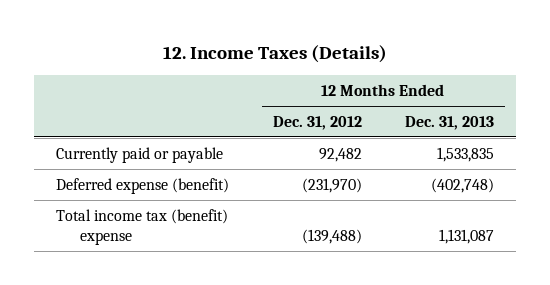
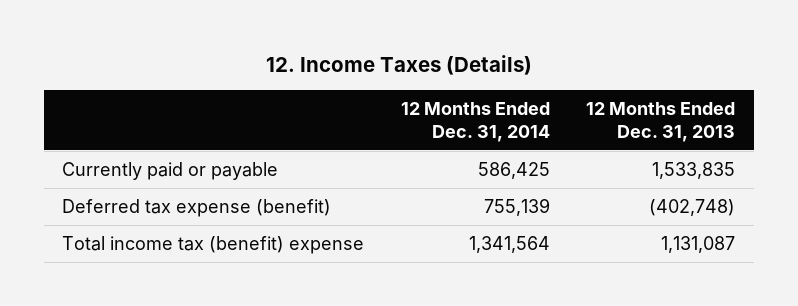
[272,115,362,130] Dec. 31, 2012 -> none
none -> [400,101,550,142] 12 Months Ended Dec. 31, 2014
[56,177,230,194] Deferred expense (benefit) -> [62,199,332,218] Deferred tax expense (benefit)

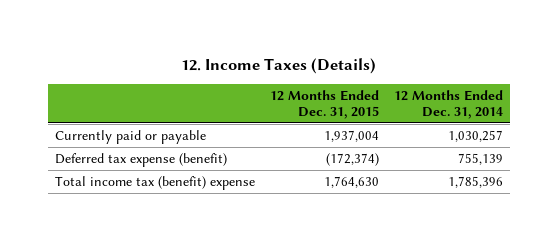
[586,101,736,142] 12 Months Ended Dec. 31, 2013 -> none
none -> [270,89,380,120] 12 Months Ended Dec. 31, 2015
[477,162,550,180] 586,425 -> [447,129,503,142] 1,030,257
[468,236,550,254] 1,341,564 -> [447,175,503,188] 1,785,396

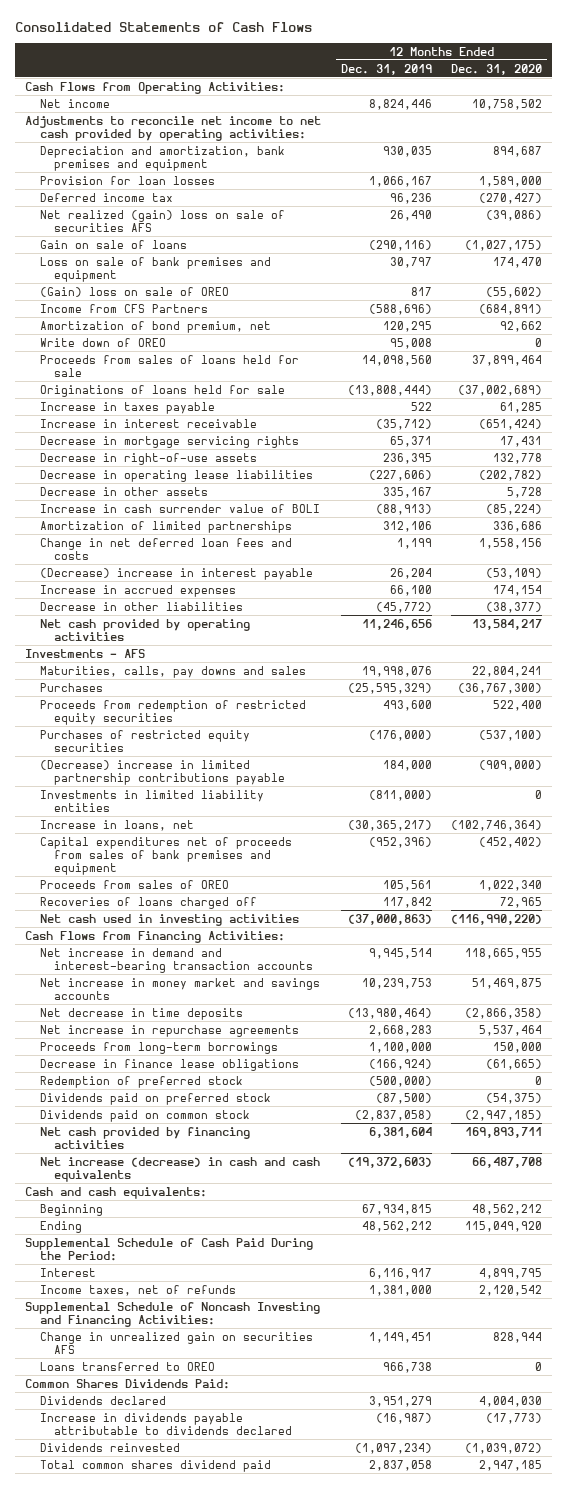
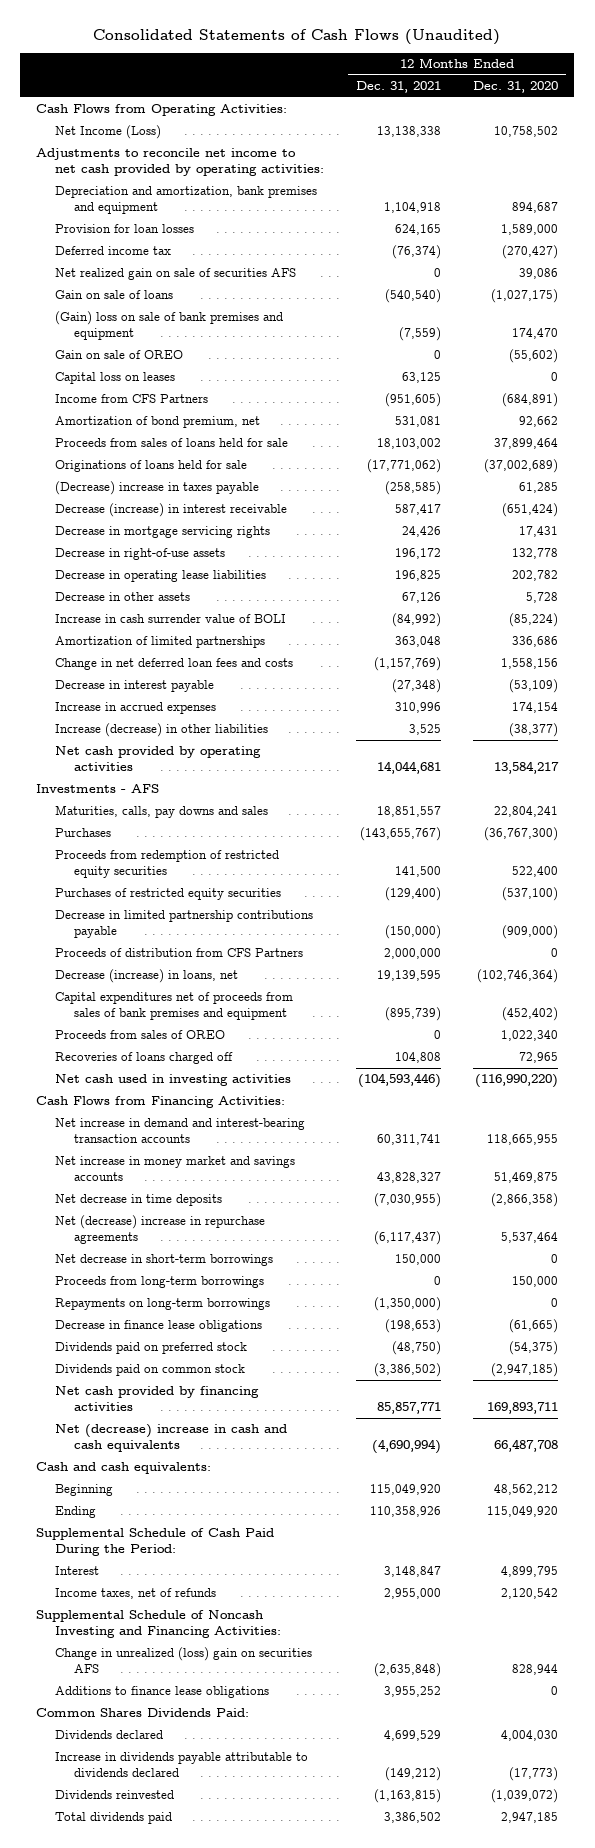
[15,22,313,33] Consolidated Statements of Cash Flows -> [93,29,501,46] Consolidated Statements of Cash Flows (Unaudited)
[340,63,432,75] Dec. 31, 2019 -> none
none -> [356,81,442,94] Dec. 31, 2021
[39,98,110,108] Net income -> [54,125,161,140] Net Income (Loss)
[39,209,285,232] Net realized (gain) loss on sale of securities AFS -> [54,268,296,281] Net realized gain on sale of securities AFS
[486,209,543,221] (39,086) -> [519,268,559,280] 39,086
[39,256,271,282] Loss on sale of bank premises and equipment -> [54,311,283,341] (Gain) loss on sale of bank premises and equipment
[39,286,229,297] (Gain) loss on sale of OREO -> [54,350,183,360] Gain on sale of OREO
none -> [54,372,175,385] Capital loss on leases
[39,337,166,347] Write down of OREO -> none
[39,401,215,414] Increase in taxes payable -> [54,481,259,496] (Decrease) increase in taxes payable
[39,418,257,428] Increase in interest receivable -> [54,503,287,518] Decrease (increase) in interest receivable
[479,469,543,481] (202,782) -> [512,570,559,582] 202,782
[39,567,313,580] (Decrease) increase in interest payable -> [54,680,214,693] Decrease in interest payable
[39,601,243,611] Decrease in other liabilities -> [54,723,268,738] Increase (decrease) in other liabilities
[39,789,264,812] Investments in limited liability entities -> none
[39,759,286,785] (Decrease) increase in limited partnership contributions payable -> [54,910,313,939] Decrease in limited partnership contributions payable
none -> [54,948,303,958] Proceeds of distribution from CFS Partners
[39,819,194,831] Increase in loans, net -> [54,969,238,984] Decrease (increase) in loans, net
[39,1024,299,1037] Net increase in repurchase agreements -> [54,1215,265,1245] Net (decrease) increase in repurchase agreements
none -> [54,1254,273,1267] Net decrease in short-term borrowings
none -> [54,1298,270,1311] Repayments on long-term borrowings
[39,1075,243,1088] Redemption of preferred stock -> none
[39,1156,320,1182] Net increase (decrease) in cash and cash equivalents -> [54,1424,287,1453] Net (decrease) increase in cash and cash equivalents
[39,1361,215,1371] Loans transferred to OREO -> none
[39,1331,313,1354] Change in unrealized gain on securities AFS -> [54,1647,312,1674] Change in unrealized (loss) gain on securities AFS
none -> [54,1686,269,1699] Additions to finance lease obligations
[39,1459,271,1472] Total common shares dividend paid -> [54,1812,172,1825] Total dividends paid

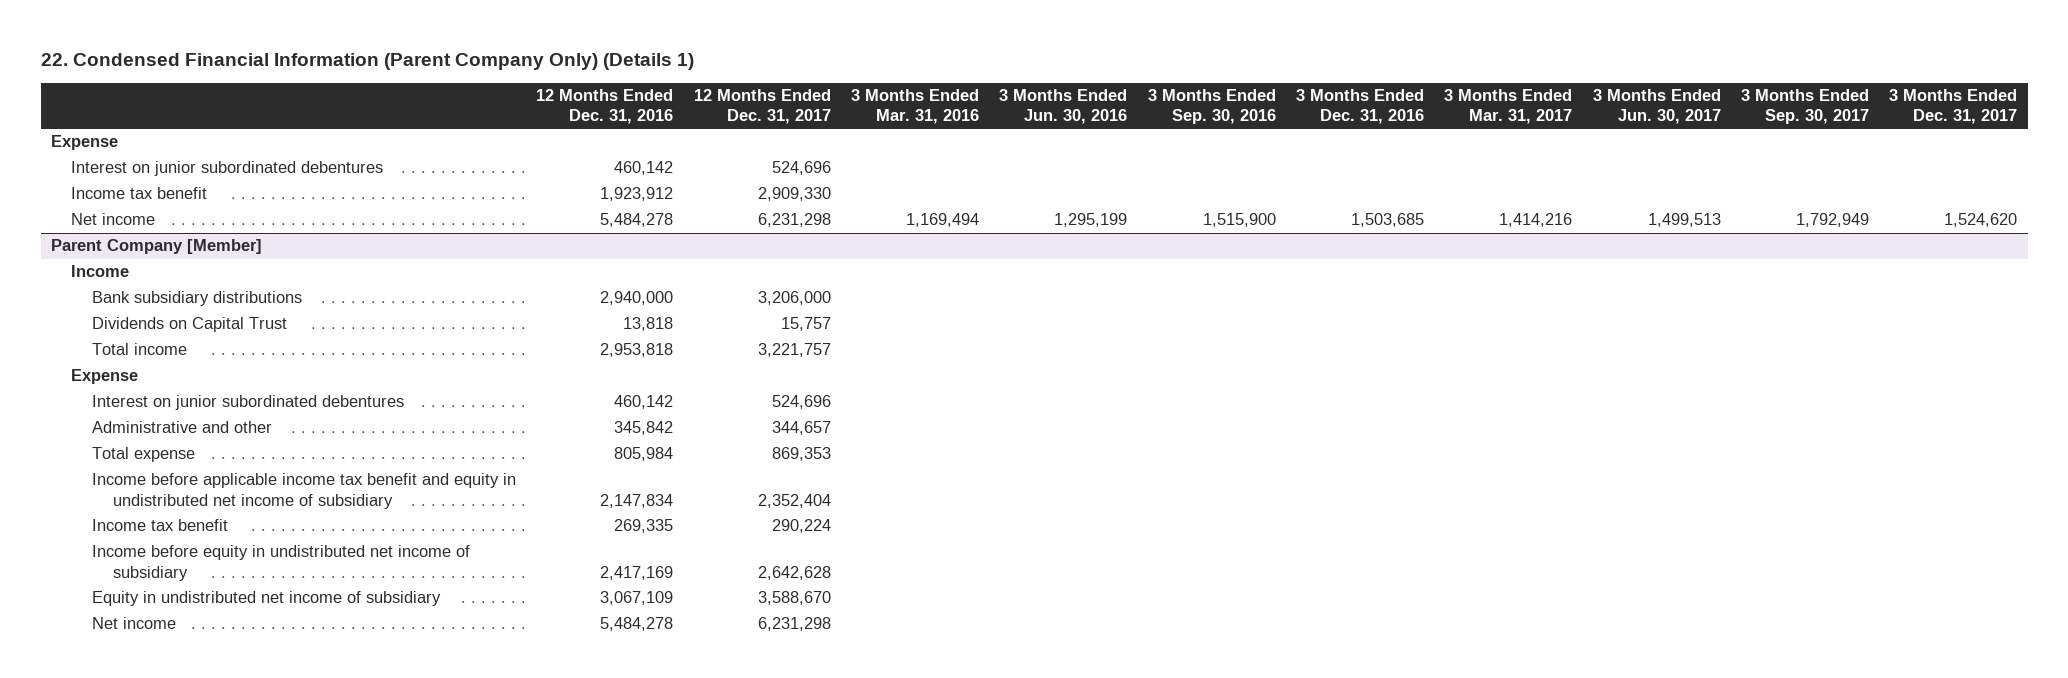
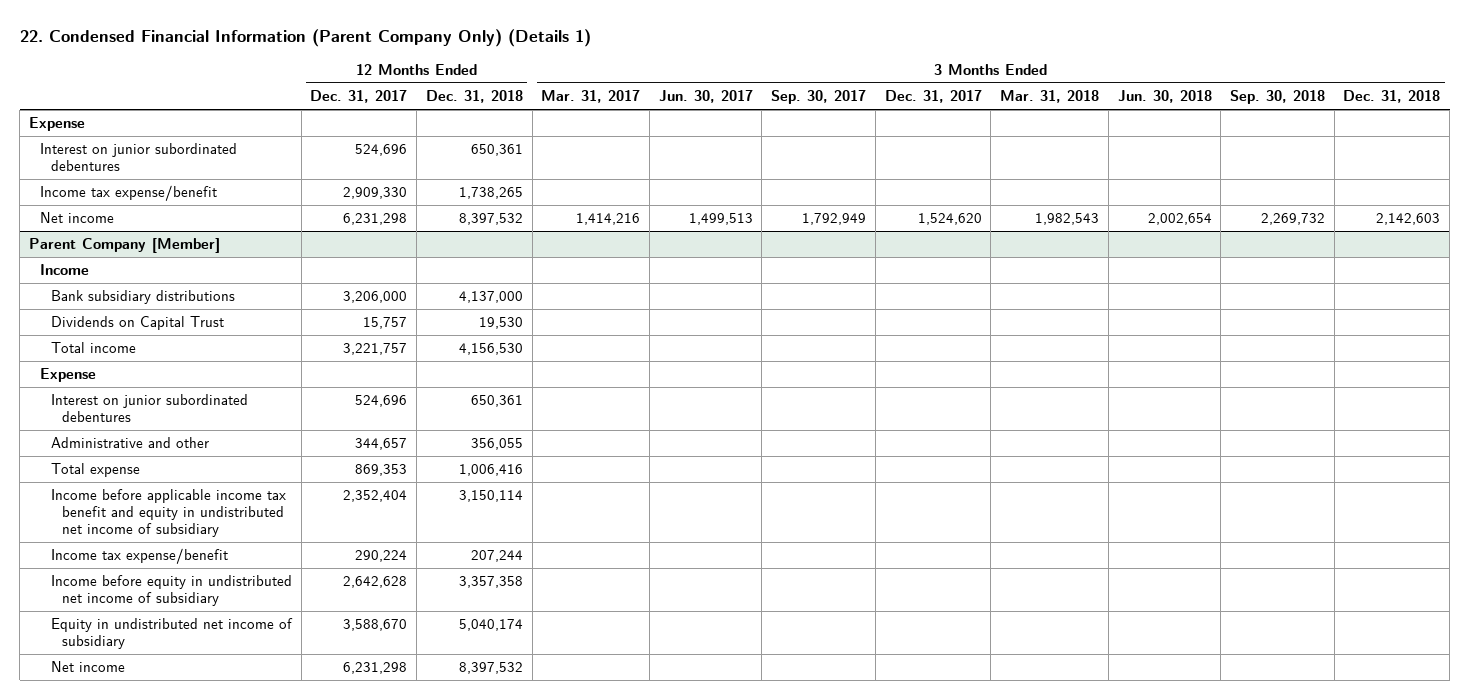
[536,89,674,125] 12 Months Ended Dec. 31, 2016 -> none
[851,89,980,125] 3 Months Ended Mar. 31, 2016 -> none
[999,89,1128,125] 3 Months Ended Jun. 30, 2016 -> none
[1147,89,1276,125] 3 Months Ended Sep. 30, 2016 -> none
[1296,89,1425,125] 3 Months Ended Dec. 31, 2016 -> none
none -> [425,90,523,104] Dec. 31, 2018
none -> [1000,90,1100,104] Mar. 31, 2018
none -> [1117,90,1212,104] Jun. 30, 2018
none -> [1229,90,1325,105] Sep. 30, 2018
none -> [1343,90,1441,104] Dec. 31, 2018
[71,187,208,200] Income tax benefit -> [40,185,218,202] Income tax expense/benefit
[91,519,228,532] Income tax benefit -> [51,548,229,565] Income tax expense/benefit

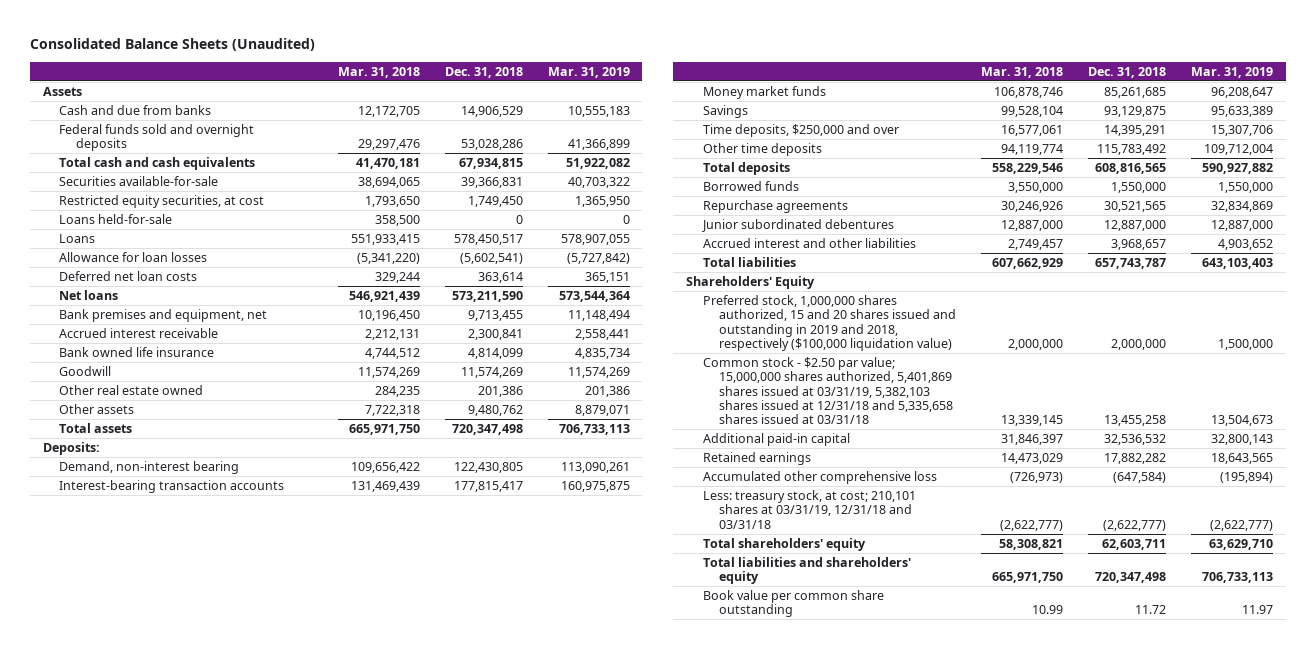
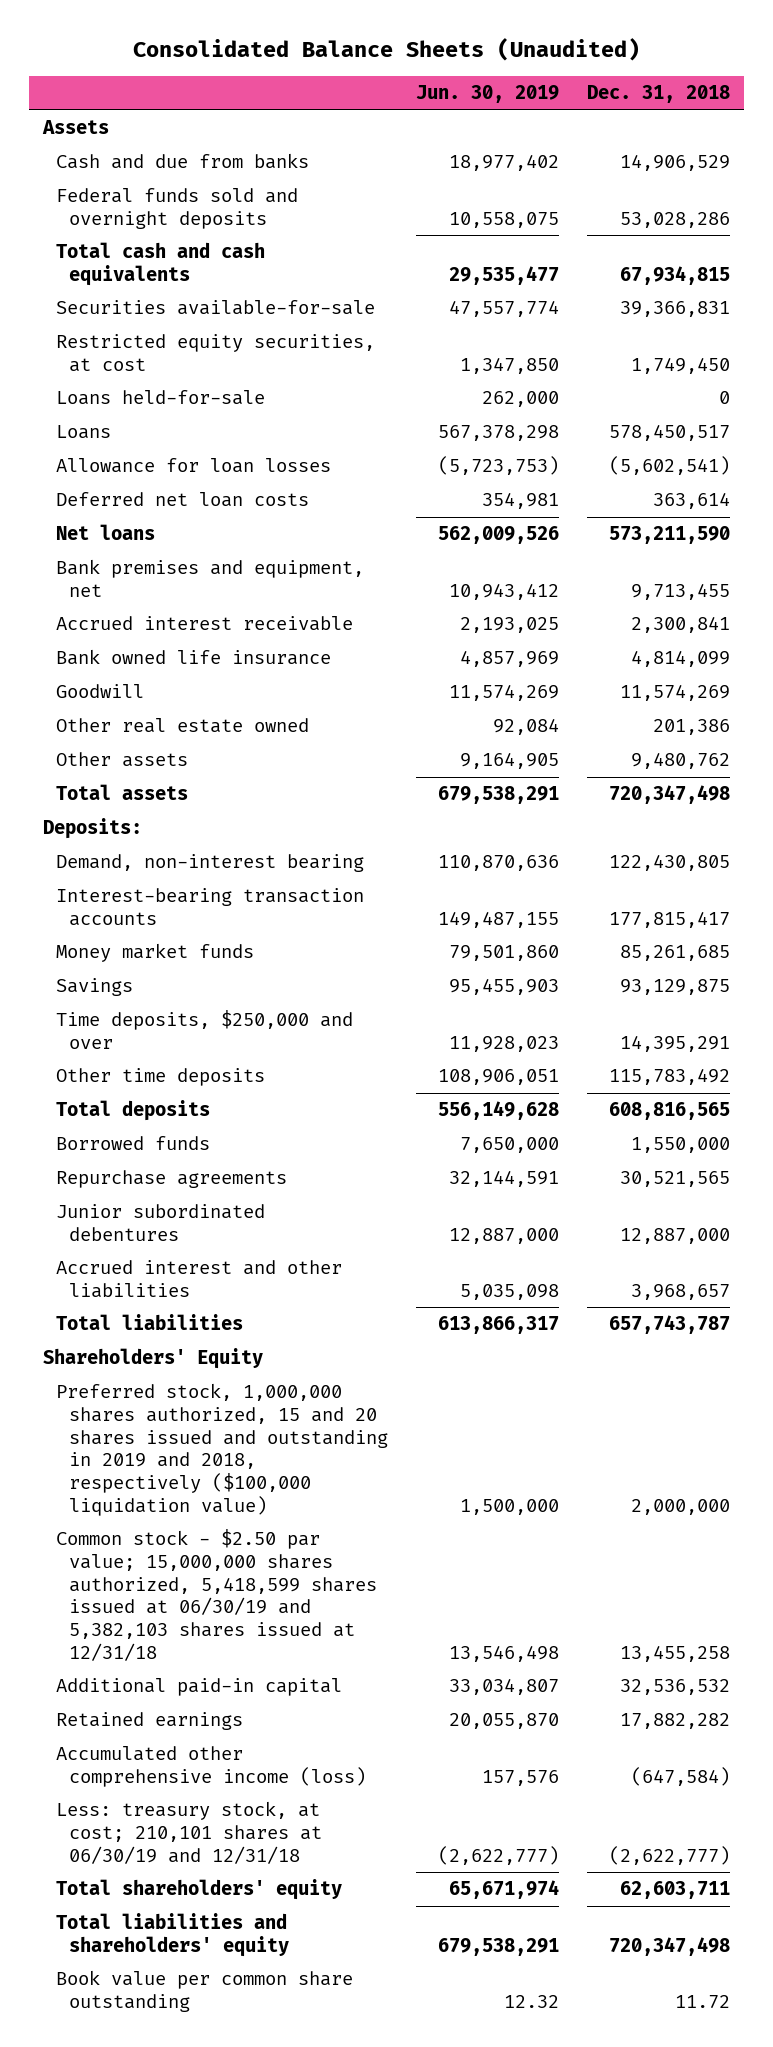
[338,66,421,78] Mar. 31, 2018 -> none
[547,66,630,78] Mar. 31, 2019 -> none
none -> [416,85,560,104] Jun. 30, 2019
[702,357,954,425] Common stock - $2.50 par value; 15,000,000 shares authorized, 5,401,869 shares issued at 03/31/19, 5,382,103 shares issued at 12/31/18 and 5,335,658 shares issued at 03/31/18 -> [55,1529,378,1661] Common stock - $2.50 par value; 15,000,000 shares authorized, 5,418,599 shares issued at 06/30/19 and 5,382,103 shares issued at 12/31/18
[702,471,937,485] Accumulated other comprehensive loss -> [55,1746,367,1788] Accumulated other comprehensive income (loss)
[702,490,916,529] Less: treasury stock, at cost; 210,101 shares at 03/31/19, 12/31/18 and 03/31/18 -> [55,1801,323,1864] Less: treasury stock, at cost; 210,101 shares at 06/30/19 and 12/31/18

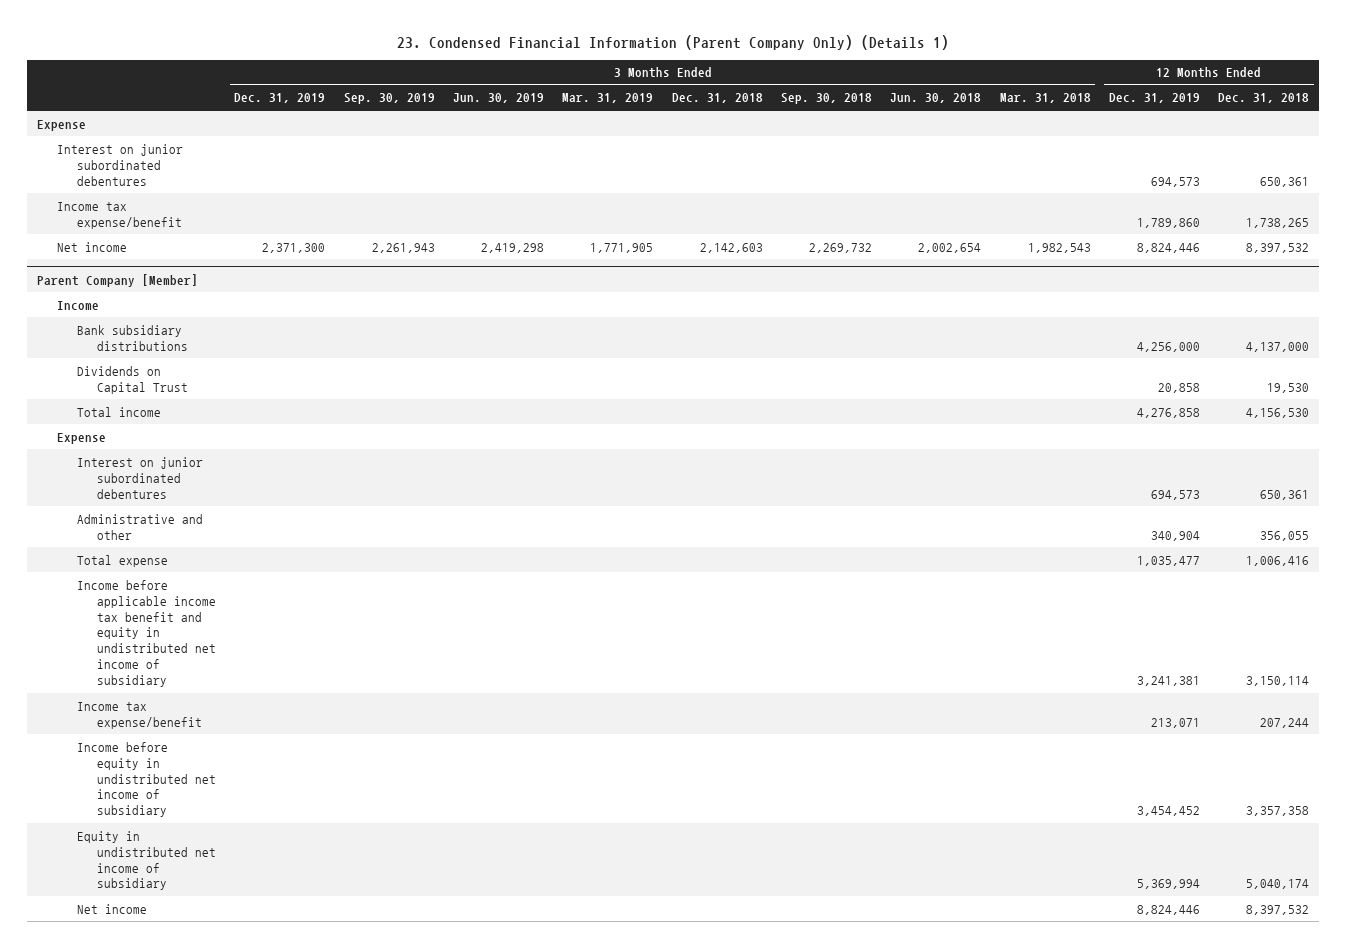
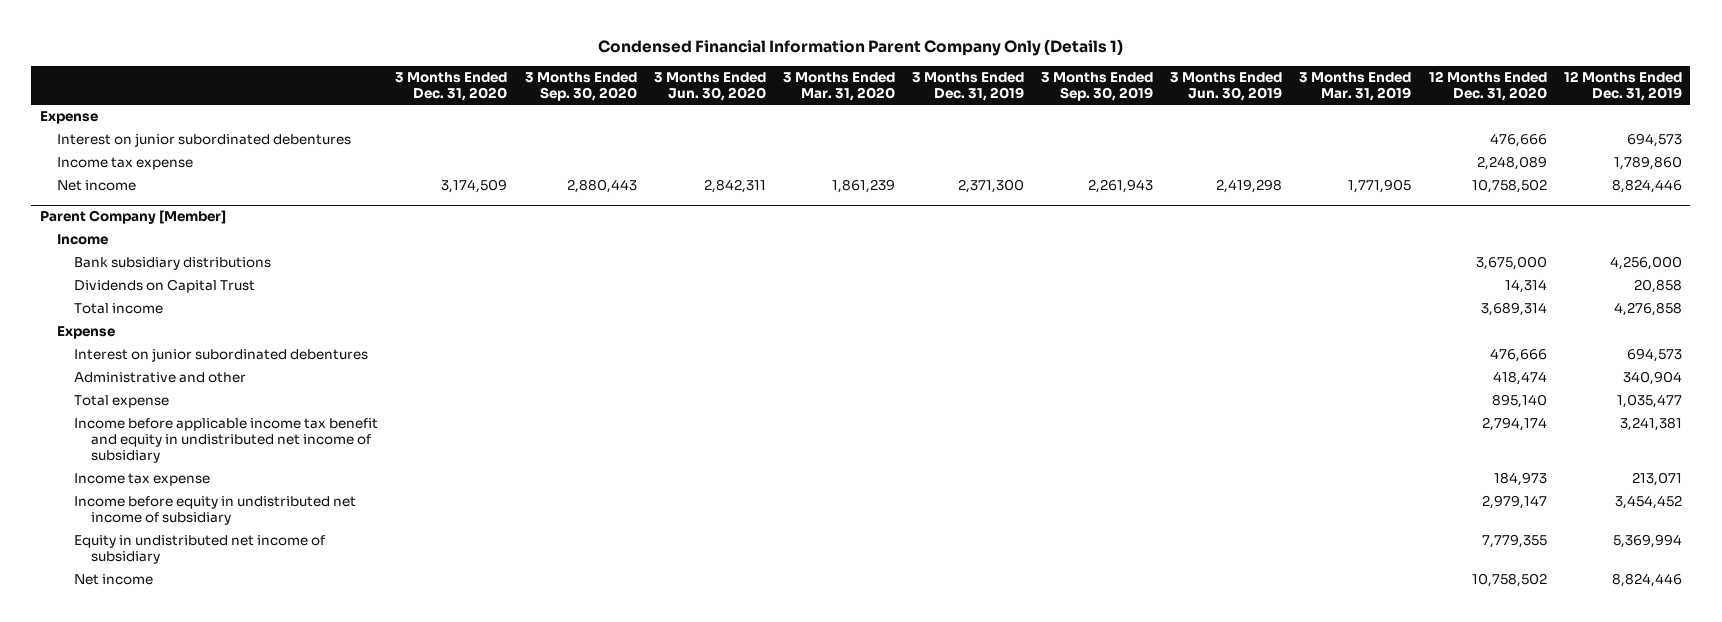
[396,34,949,50] 23. Condensed Financial Information (Parent Company Only) (Details 1) -> [597,39,1123,57] Condensed Financial Information Parent Company Only (Details 1)
[671,93,763,104] Dec. 31, 2018 -> none
[781,93,873,105] Sep. 30, 2018 -> none
[890,93,982,104] Jun. 30, 2018 -> none
[999,93,1091,104] Mar. 31, 2018 -> none
[1218,93,1310,104] Dec. 31, 2018 -> none
none -> [395,71,508,101] 3 Months Ended Dec. 31, 2020
none -> [524,71,637,101] 3 Months Ended Sep. 30, 2020
none -> [653,71,766,101] 3 Months Ended Jun. 30, 2020
none -> [782,71,895,101] 3 Months Ended Mar. 31, 2020
none -> [1428,70,1547,101] 12 Months Ended Dec. 31, 2020
[56,201,182,229] Income tax expense/benefit -> [57,157,194,171] Income tax expense
[76,701,203,729] Income tax expense/benefit -> [74,473,211,487] Income tax expense

